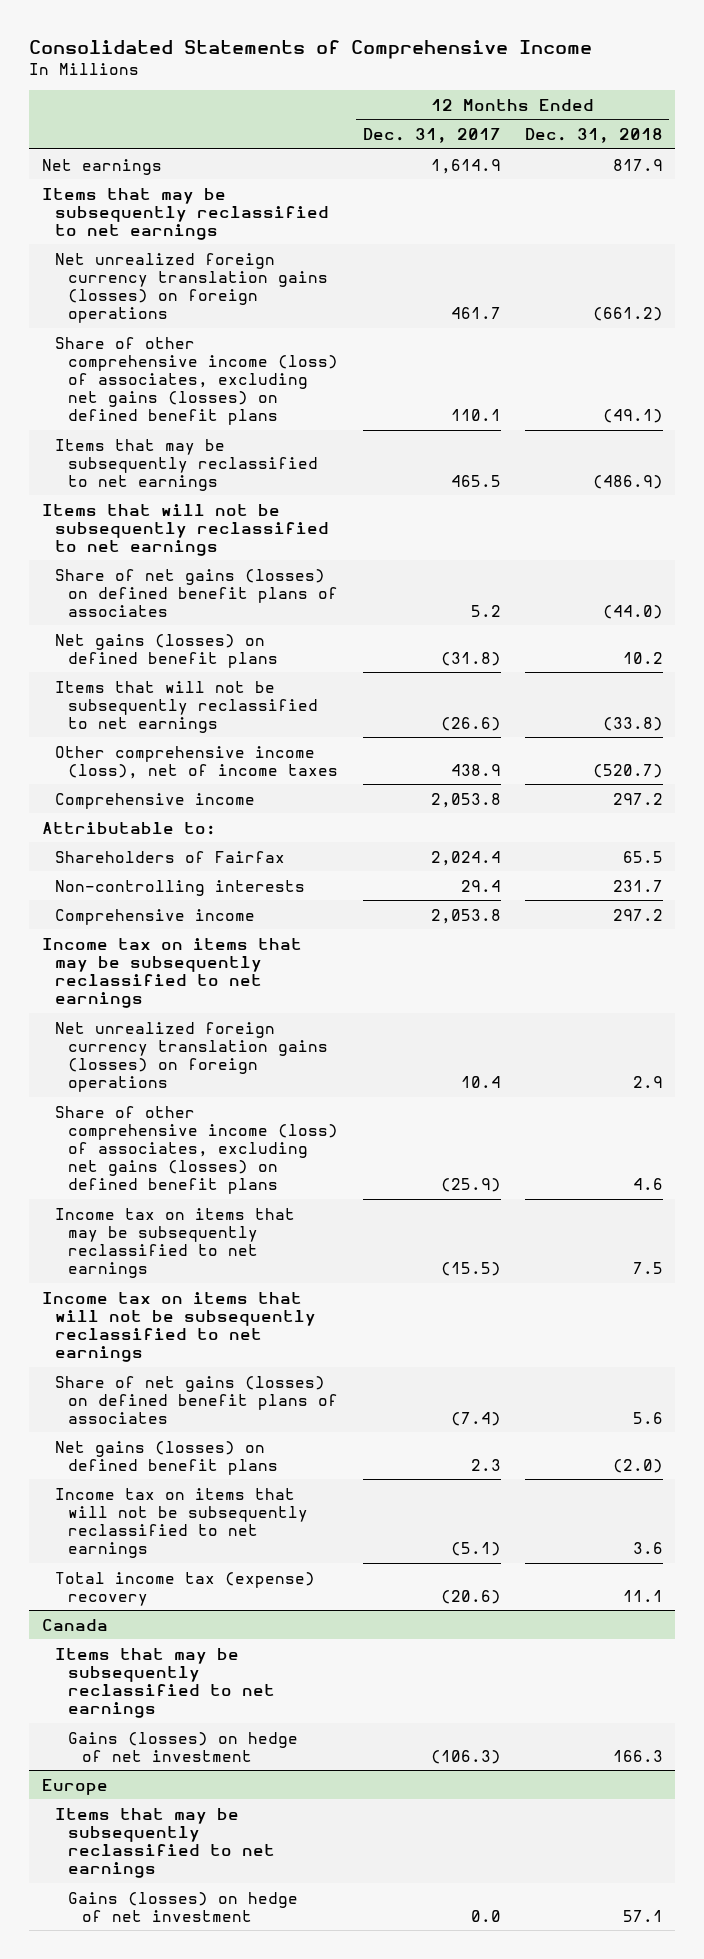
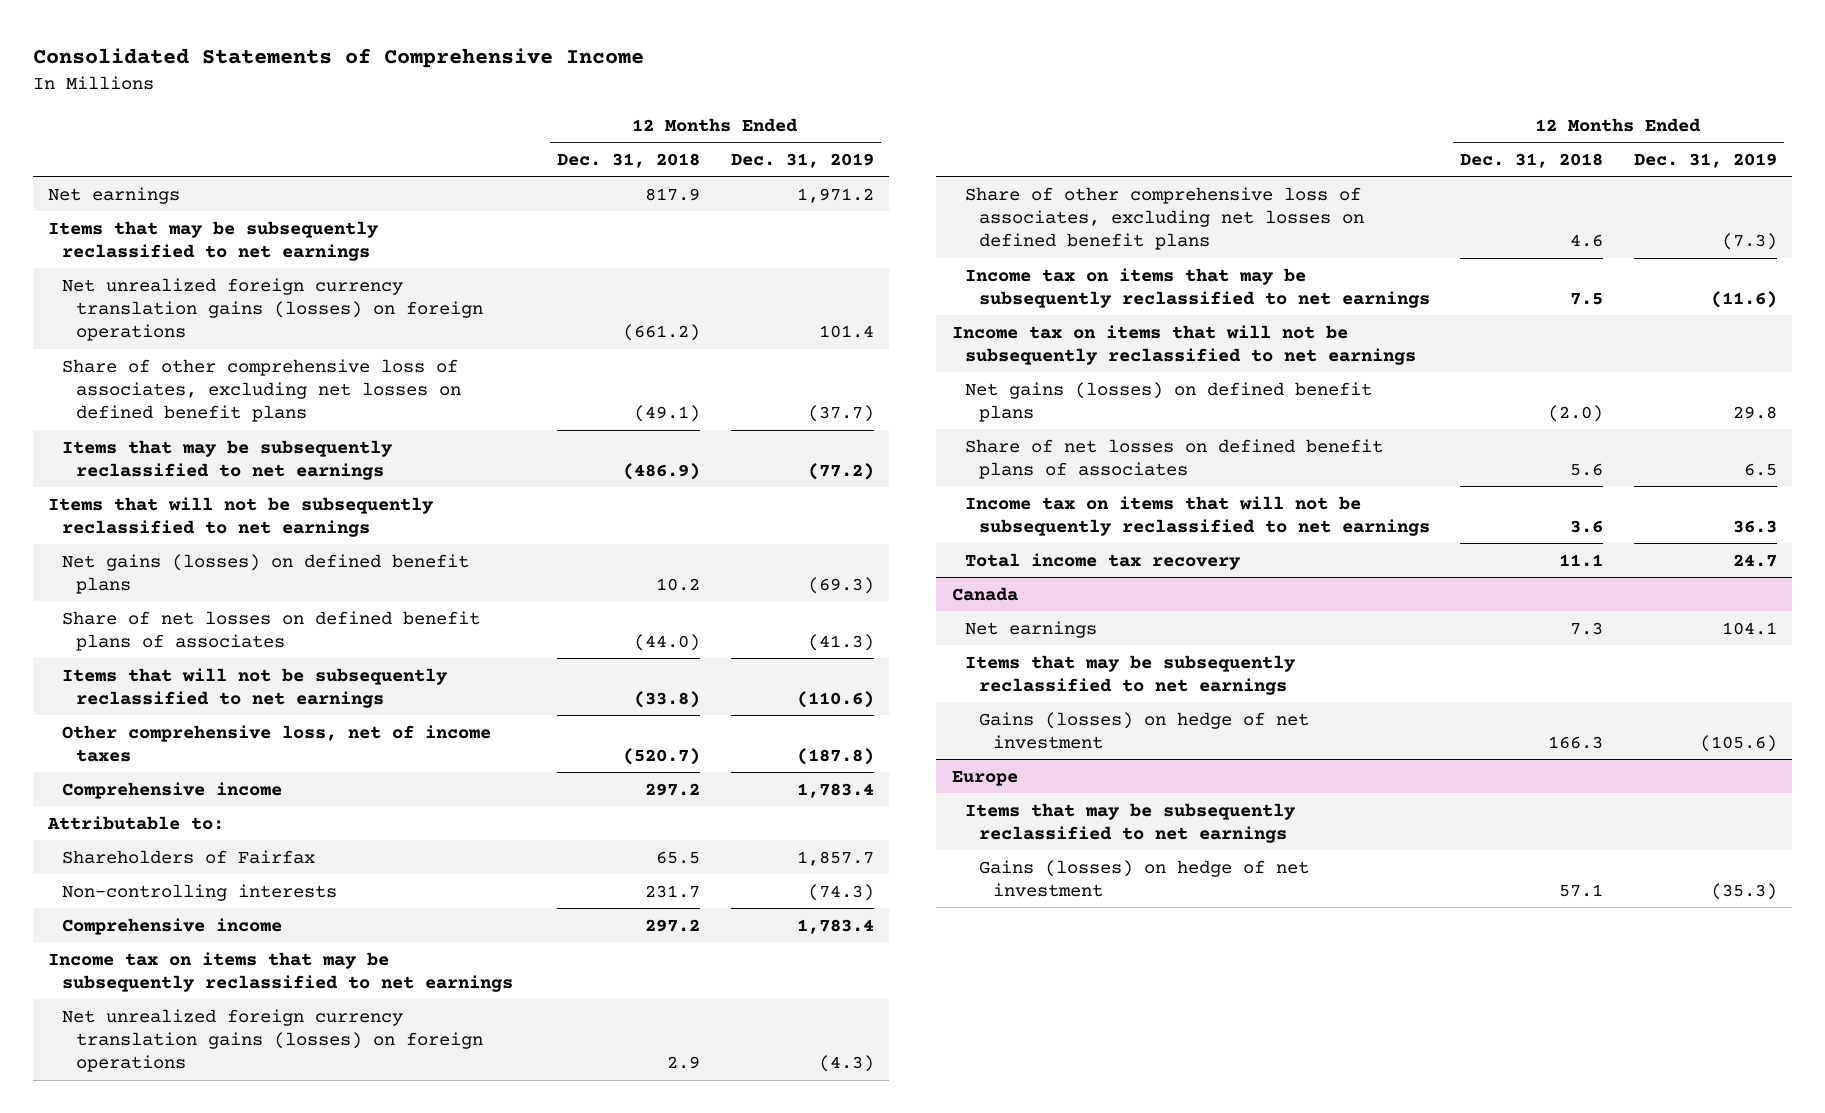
[362,128,501,144] Dec. 31, 2017 -> none
none -> [730,152,874,168] Dec. 31, 2019
[54,336,339,426] Share of other comprehensive income (loss) of associates, excluding net gains (losses) on defined benefit plans -> [62,358,461,422] Share of other comprehensive loss of associates, excluding net losses on defined benefit plans
[54,568,339,617] Share of net gains (losses) on defined benefit plans of associates -> none
none -> [62,610,481,651] Share of net losses on defined benefit plans of associates
[54,745,339,779] Other comprehensive income (loss), net of income taxes -> [62,724,492,762] Other comprehensive loss, net of income taxes
[54,1105,339,1195] Share of other comprehensive income (loss) of associates, excluding net gains (losses) on defined benefit plans -> [965,186,1364,250] Share of other comprehensive loss of associates, excluding net losses on defined benefit plans
[54,1375,339,1424] Share of net gains (losses) on defined benefit plans of associates -> none
none -> [965,438,1384,479] Share of net losses on defined benefit plans of associates
[54,1571,315,1606] Total income tax (expense) recovery -> [965,552,1242,570] Total income tax recovery
none -> [965,620,1098,638] Net earnings

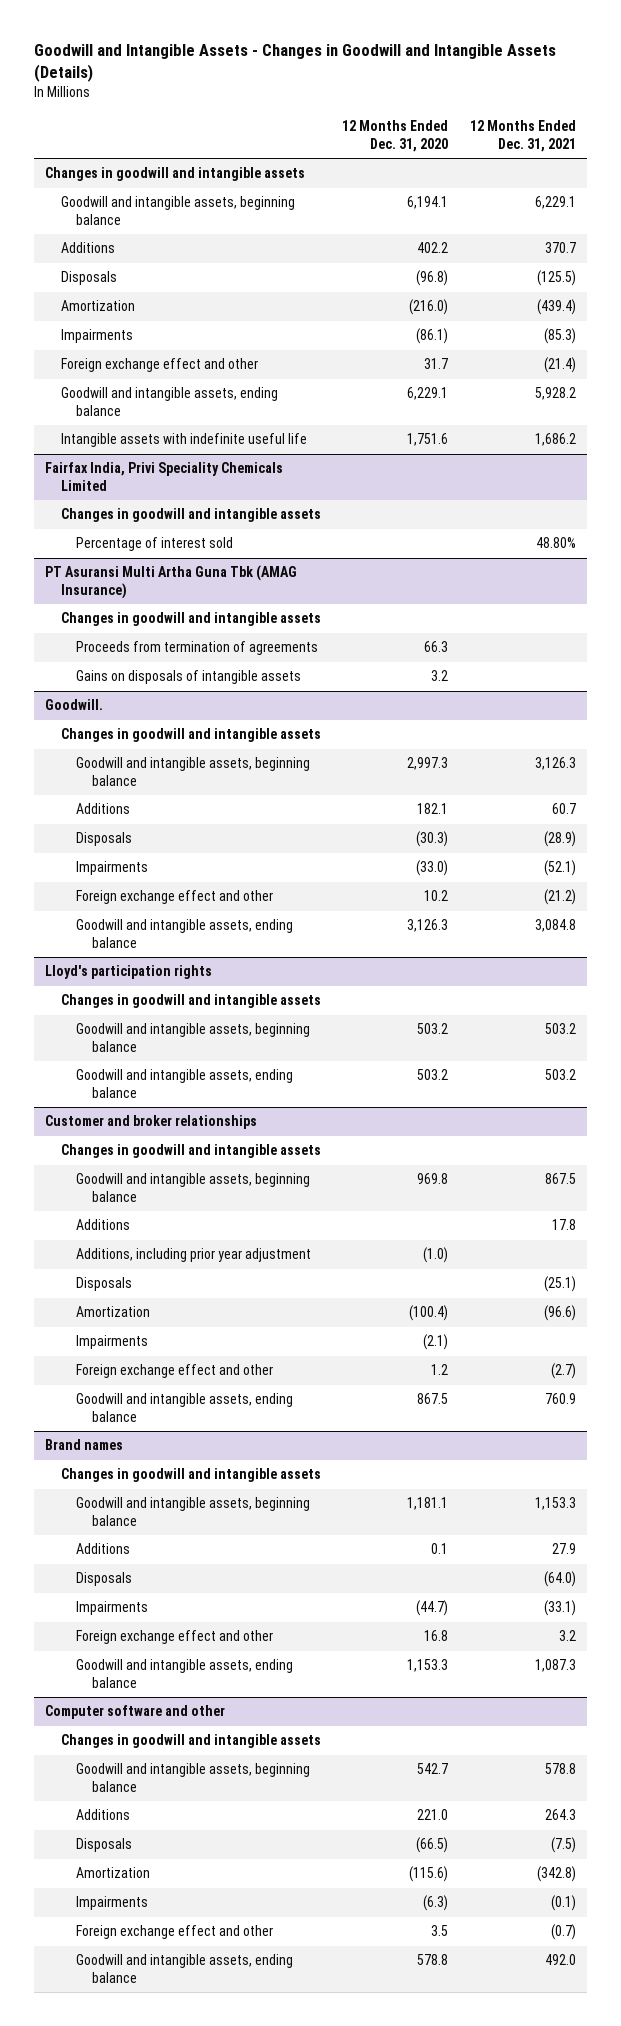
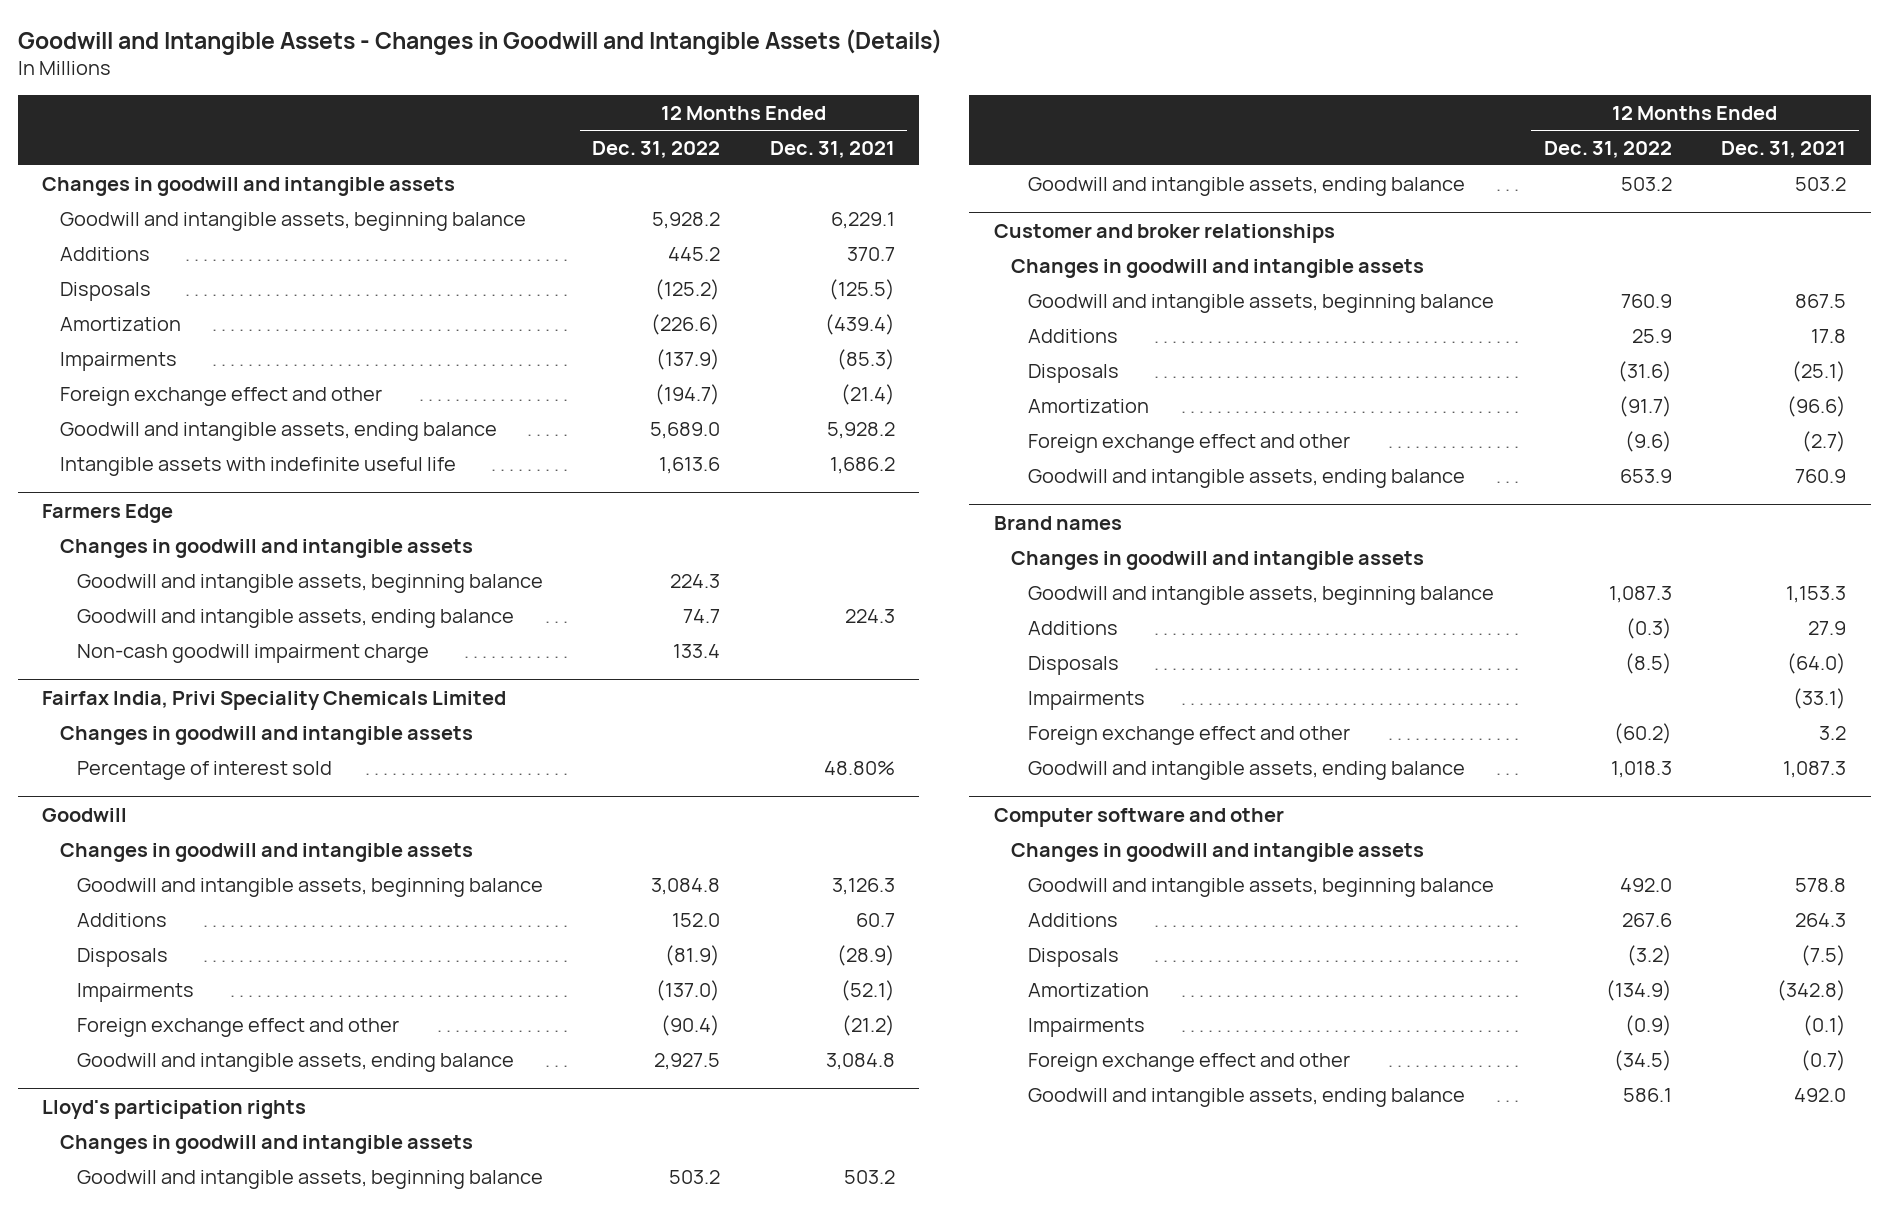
[342,119,449,152] 12 Months Ended Dec. 31, 2020 -> none
none -> [592,140,721,158] Dec. 31, 2022
none -> [42,503,174,523] Farmers Edge
none -> [59,538,473,558] Changes in goodwill and intangible assets
none -> [76,573,543,593] Goodwill and intangible assets, beginning balance
none -> [76,608,514,628] Goodwill and intangible assets, ending balance
none -> [76,643,429,663] Non-cash goodwill impairment charge
[45,565,298,600] PT Asuransi Multi Artha Guna Tbk (AMAG Insurance) -> none
[60,612,321,627] Changes in goodwill and intangible assets -> none
[76,641,319,656] Proceeds from termination of agreements -> none
[76,670,302,685] Gains on disposals of intangible assets -> none
[45,699,104,711] Goodwill. -> [42,807,128,822] Goodwill
[76,1248,312,1263] Additions, including prior year adjustment -> none
[76,1335,149,1350] Impairments -> none

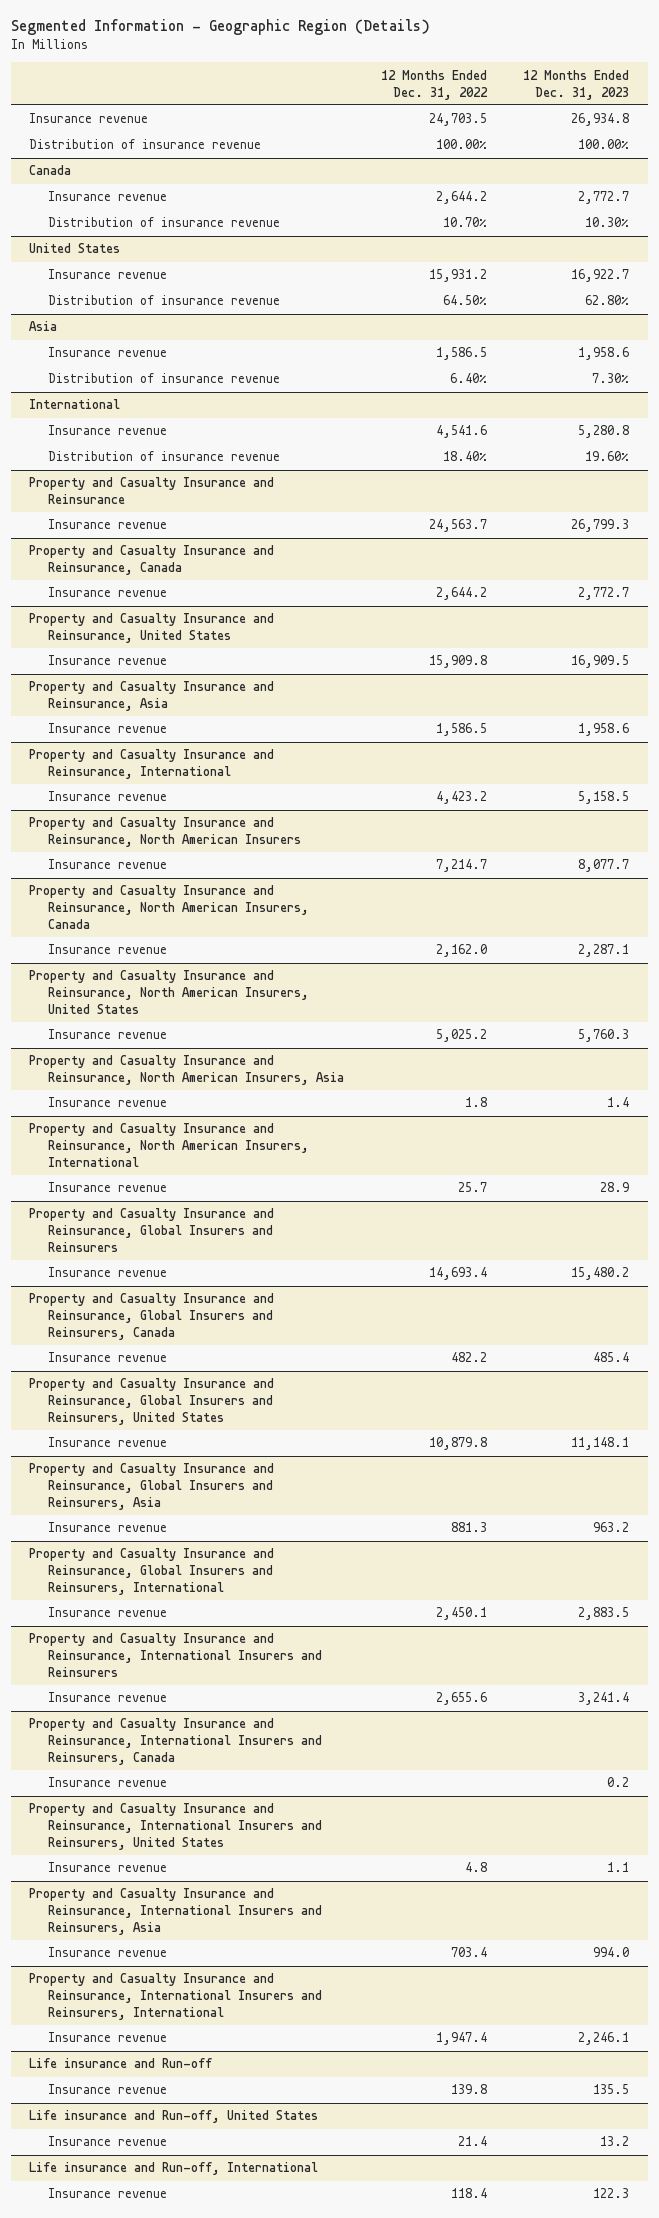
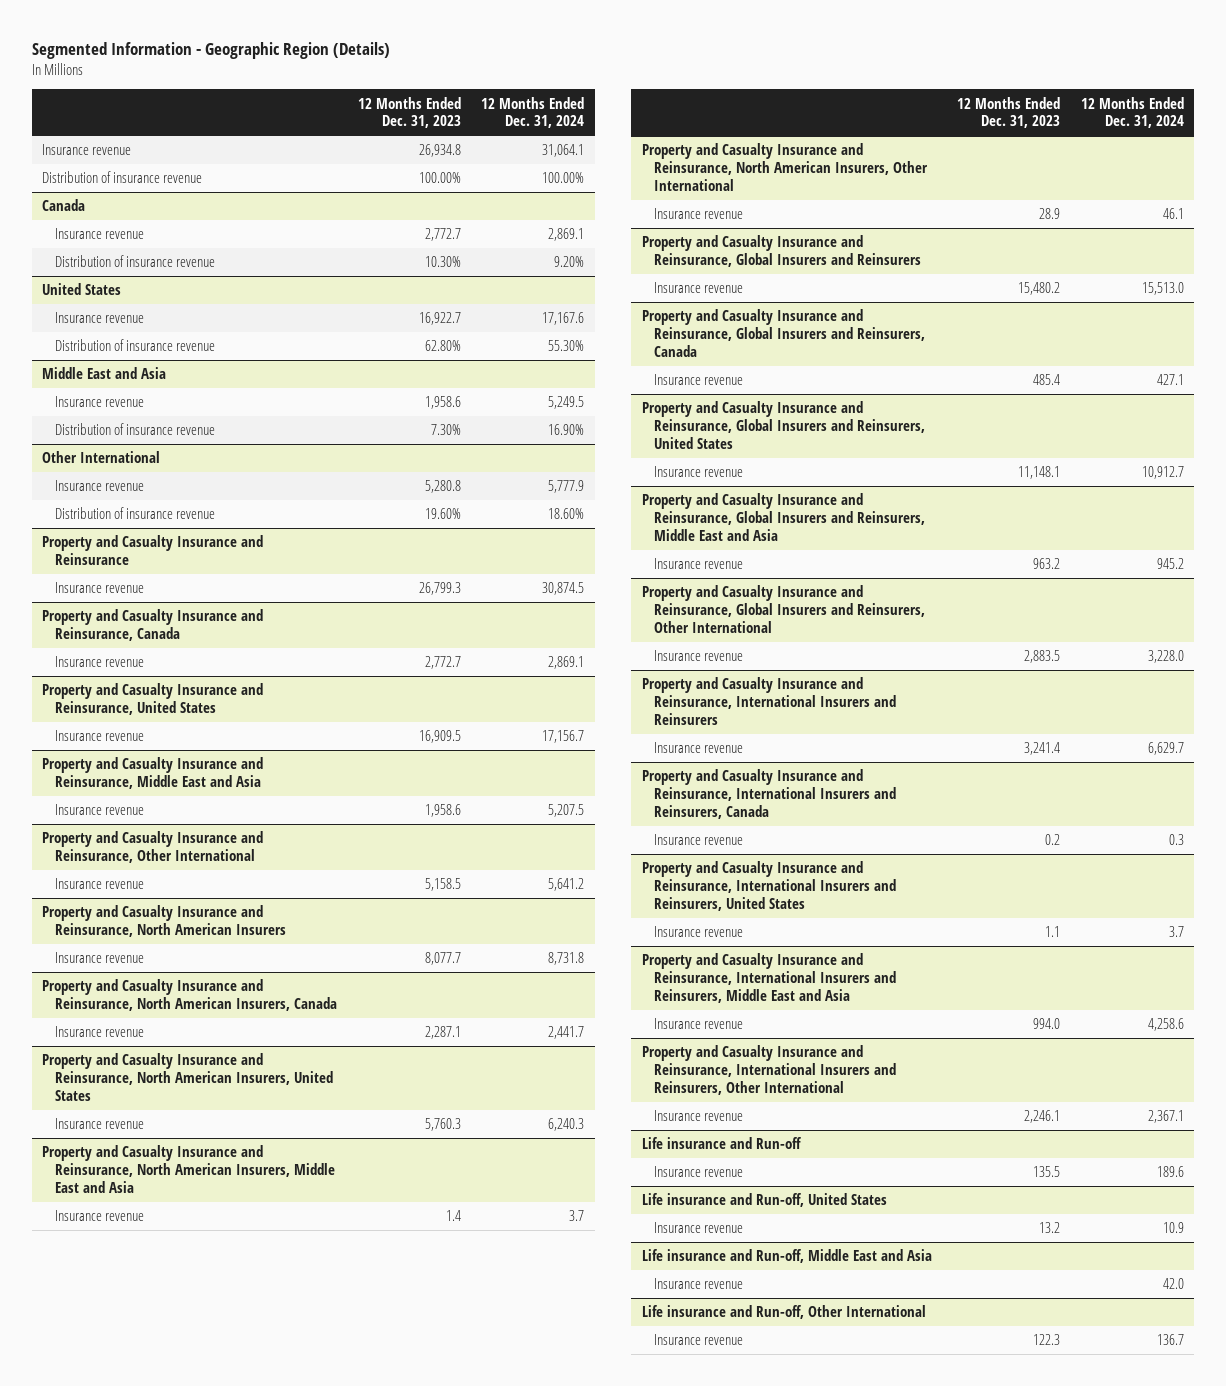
[380,69,488,100] 12 Months Ended Dec. 31, 2022 -> none
none -> [481,96,585,129] 12 Months Ended Dec. 31, 2024
[29,321,58,332] Asia -> none
none -> [42,367,167,380] Middle East and Asia
[29,399,121,410] International -> [42,451,161,464] Other International
[29,681,275,712] Property and Casualty Insurance and Reinsurance, Asia -> [42,757,264,790] Property and Casualty Insurance and Reinsurance, Middle East and Asia
[29,749,275,780] Property and Casualty Insurance and Reinsurance, International -> [42,831,264,864] Property and Casualty Insurance and Reinsurance, Other International
[29,1055,344,1086] Property and Casualty Insurance and Reinsurance, North American Insurers, Asia -> [42,1145,335,1193] Property and Casualty Insurance and Reinsurance, North American Insurers, Middle East and Asia
[29,1123,309,1168] Property and Casualty Insurance and Reinsurance, North American Insurers, International -> [641,143,929,191] Property and Casualty Insurance and Reinsurance, North American Insurers, Other International
[29,1463,275,1511] Property and Casualty Insurance and Reinsurance, Global Insurers and Reinsurers, Asia -> [641,493,926,541] Property and Casualty Insurance and Reinsurance, Global Insurers and Reinsurers, Middle East and Asia
[29,1548,275,1596] Property and Casualty Insurance and Reinsurance, Global Insurers and Reinsurers, International -> [641,585,926,633] Property and Casualty Insurance and Reinsurance, Global Insurers and Reinsurers, Other International
[29,1888,322,1936] Property and Casualty Insurance and Reinsurance, International Insurers and Reinsurers, Asia -> [641,953,897,1003] Property and Casualty Insurance and Reinsurance, International Insurers and Reinsurers, Middle East and Asia
[29,1973,322,2021] Property and Casualty Insurance and Reinsurance, International Insurers and Reinsurers, International -> [641,1045,897,1095] Property and Casualty Insurance and Reinsurance, International Insurers and Reinsurers, Other International
none -> [641,1249,932,1264] Life insurance and Run-off, Middle East and Asia
none -> [654,1278,744,1290] Insurance revenue
[29,2162,319,2176] Life insurance and Run-off, International -> [641,1305,926,1320] Life insurance and Run-off, Other International

